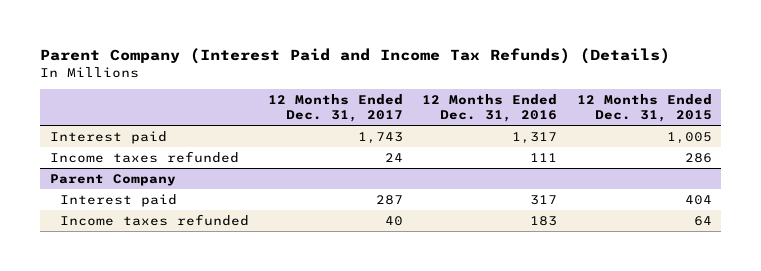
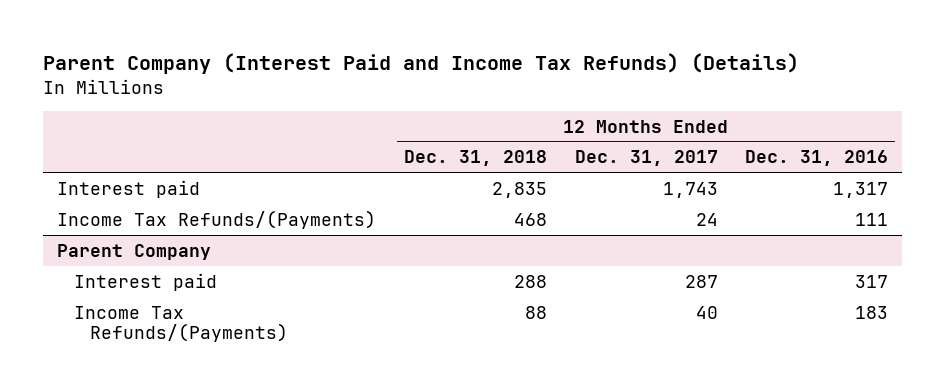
[576,94,712,123] 12 Months Ended Dec. 31, 2015 -> none
none -> [404,150,548,167] Dec. 31, 2018
[49,151,239,164] Income taxes refunded -> [57,209,377,229] Income Tax Refunds/(Payments)
[59,214,249,227] Income taxes refunded -> [73,305,289,343] Income Tax Refunds/(Payments)

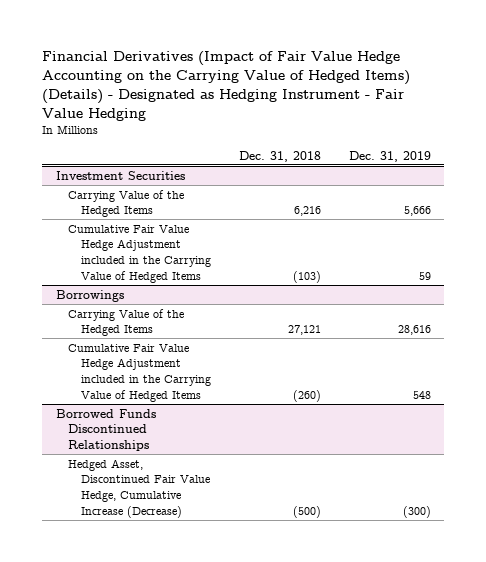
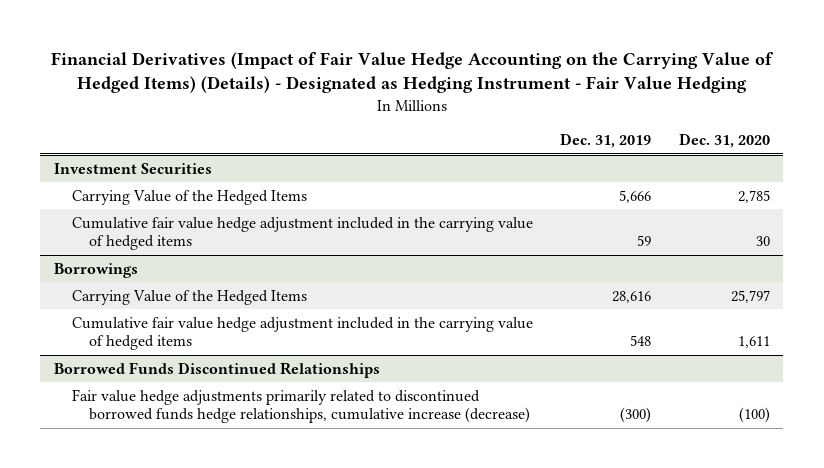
[238,150,321,162] Dec. 31, 2018 -> none
none -> [678,133,770,149] Dec. 31, 2020
[68,224,211,283] Cumulative Fair Value Hedge Adjustment included in the Carrying Value of Hedged Items -> [71,216,533,251] Cumulative fair value hedge adjustment included in the carrying value of hedged items
[68,343,211,402] Cumulative Fair Value Hedge Adjustment included in the Carrying Value of Hedged Items -> [71,316,533,351] Cumulative fair value hedge adjustment included in the carrying value of hedged items
[68,458,210,518] Hedged Asset, Discontinued Fair Value Hedge, Cumulative Increase (Decrease) -> [71,388,531,424] Fair value hedge adjustments primarily related to discontinued borrowed funds hedge relationships, cumulative increase (decrease)

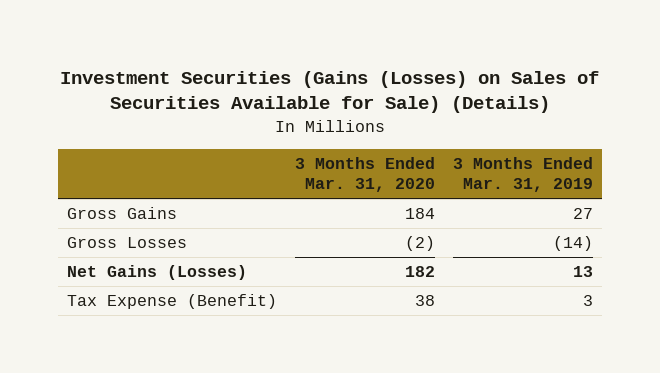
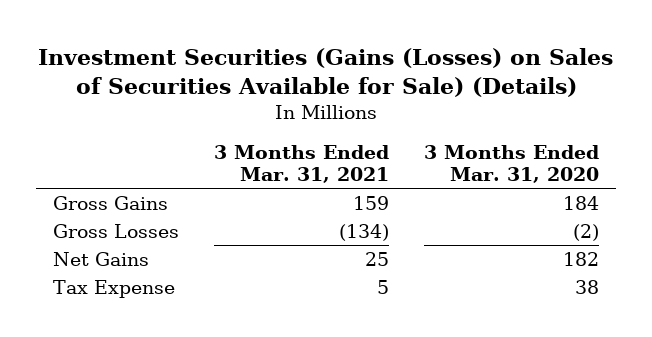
[453,156,594,192] 3 Months Ended Mar. 31, 2019 -> none
none -> [213,144,389,184] 3 Months Ended Mar. 31, 2021
[66,265,247,281] Net Gains (Losses) -> [53,251,150,266] Net Gains
[66,294,277,310] Tax Expense (Benefit) -> [53,279,176,298] Tax Expense

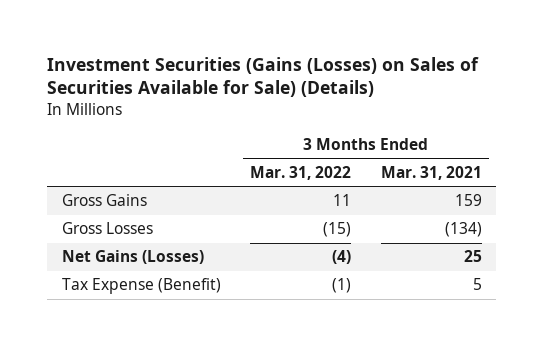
[423,144,599,184] 3 Months Ended Mar. 31, 2020 -> none
none -> [250,165,352,180] Mar. 31, 2022
[53,251,150,266] Net Gains -> [61,250,204,265] Net Gains (Losses)
[53,279,176,298] Tax Expense -> [61,278,221,295] Tax Expense (Benefit)

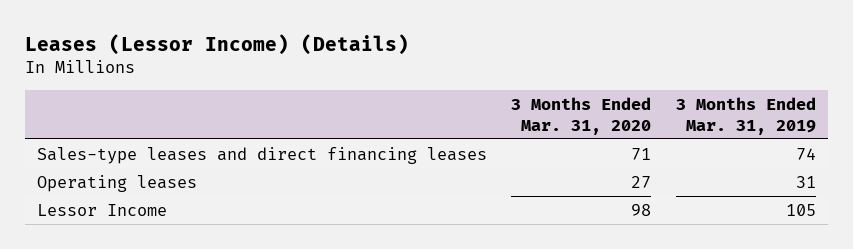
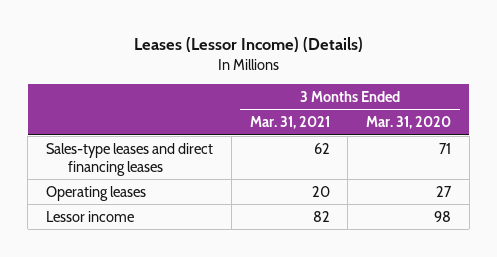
[675,96,816,135] 3 Months Ended Mar. 31, 2019 -> none
none -> [249,116,330,130] Mar. 31, 2021
[37,203,168,216] Lessor Income -> [46,210,135,222] Lessor income

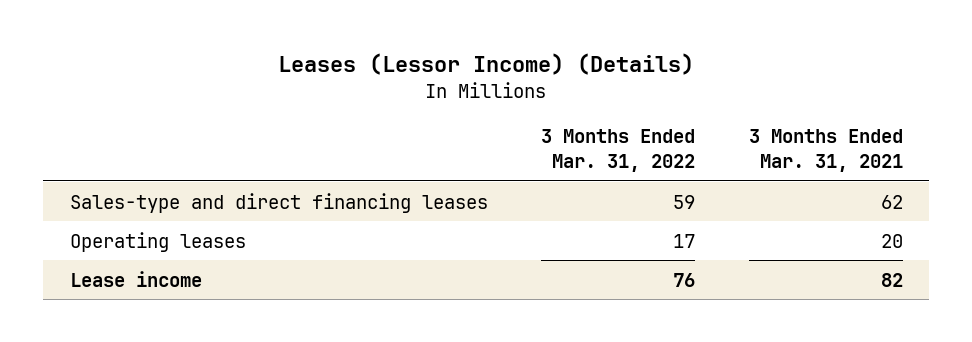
[366,116,452,130] Mar. 31, 2020 -> none
none -> [541,129,696,172] 3 Months Ended Mar. 31, 2022
[46,142,214,176] Sales-type leases and direct financing leases -> [69,192,488,213] Sales-type and direct financing leases
[46,210,135,222] Lessor income -> [69,270,202,287] Lease income

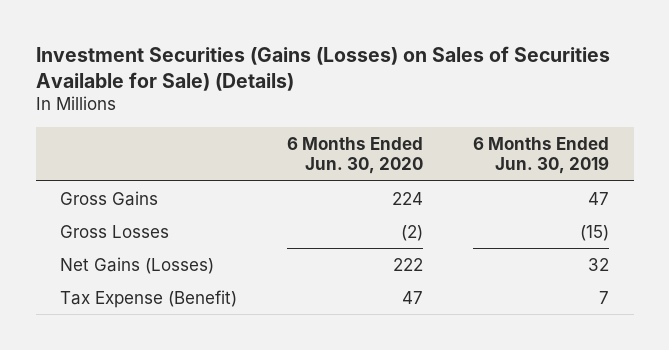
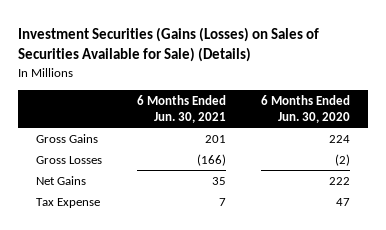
[472,136,609,175] 6 Months Ended Jun. 30, 2019 -> none
none -> [137,94,227,123] 6 Months Ended Jun. 30, 2021
[60,256,215,274] Net Gains (Losses) -> [35,175,86,185] Net Gains
[60,289,238,308] Tax Expense (Benefit) -> [35,197,100,208] Tax Expense

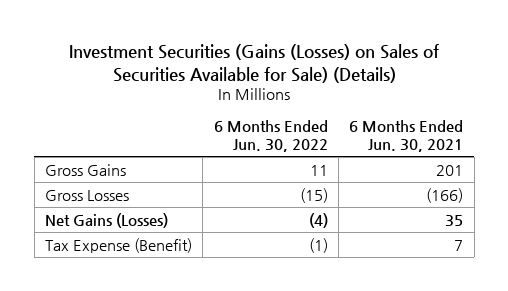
[261,94,351,123] 6 Months Ended Jun. 30, 2020 -> none
none -> [213,120,328,152] 6 Months Ended Jun. 30, 2022
[35,175,86,185] Net Gains -> [45,212,169,228] Net Gains (Losses)
[35,197,100,208] Tax Expense -> [45,237,193,253] Tax Expense (Benefit)

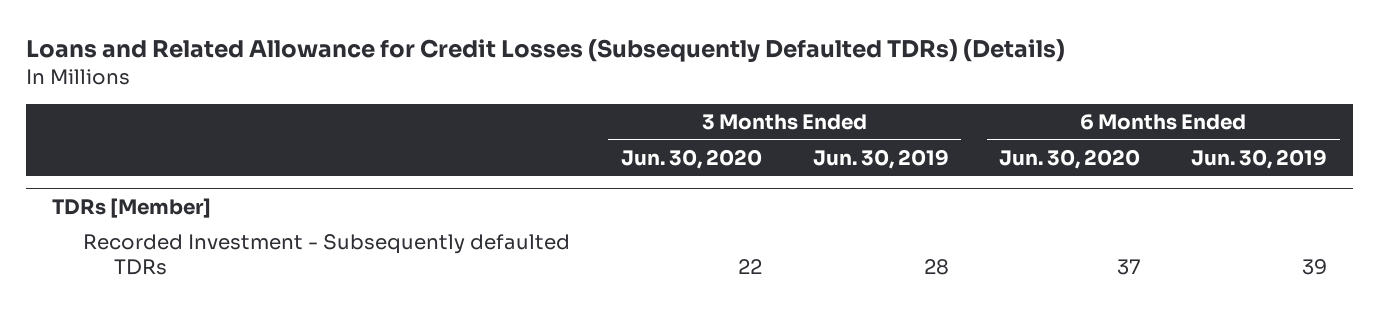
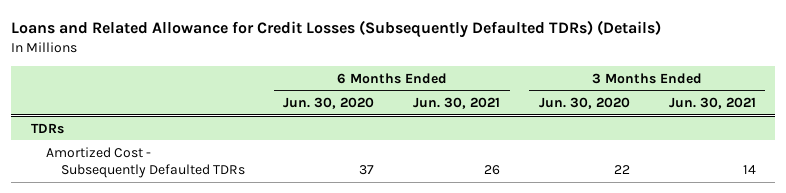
[812,148,949,169] Jun. 30, 2019 -> none
[1191,148,1328,169] Jun. 30, 2019 -> none
none -> [413,97,501,110] Jun. 30, 2021
none -> [668,97,756,110] Jun. 30, 2021
[51,197,211,218] TDRs [Member] -> [30,122,64,134] TDRs
[83,234,571,276] Recorded Investment - Subsequently defaulted TDRs -> [45,146,245,179] Amortized Cost - Subsequently Defaulted TDRs

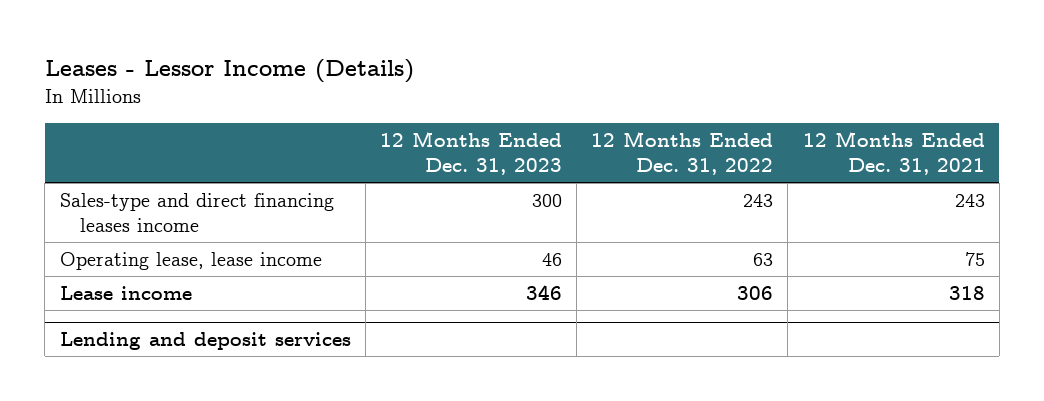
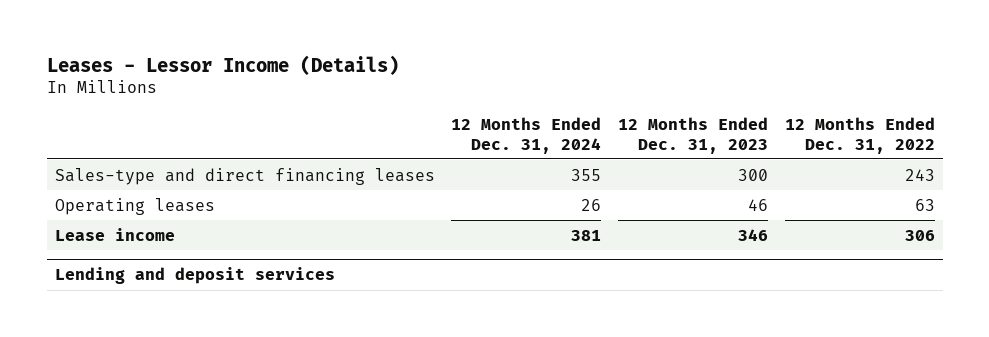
[802,131,985,176] 12 Months Ended Dec. 31, 2021 -> none
none -> [451,116,602,154] 12 Months Ended Dec. 31, 2024
[59,192,334,232] Sales-type and direct financing leases income -> [54,167,435,185] Sales-type and direct financing leases
[59,251,322,270] Operating lease, lease income -> [54,197,215,215] Operating leases

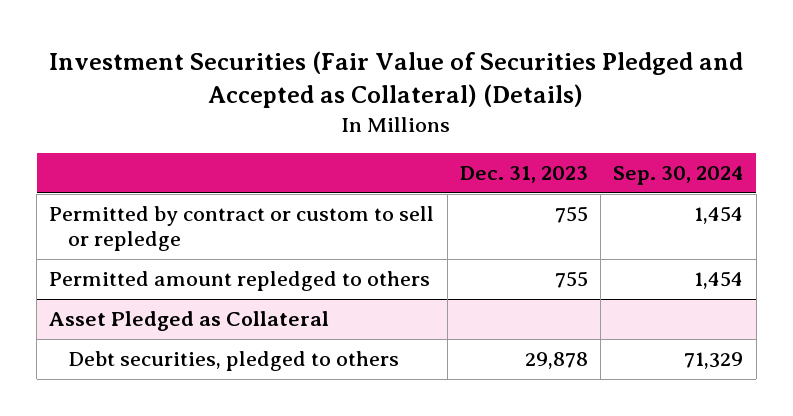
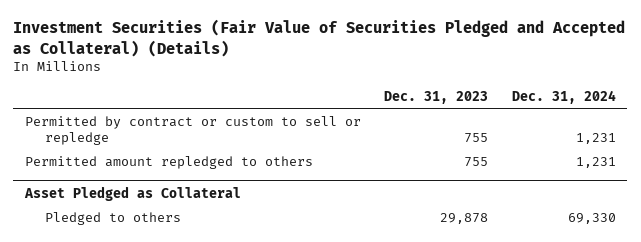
[613,166,744,186] Sep. 30, 2024 -> none
none -> [511,89,616,104] Dec. 31, 2024
[68,351,400,372] Debt securities, pledged to others -> [44,211,181,225] Pledged to others

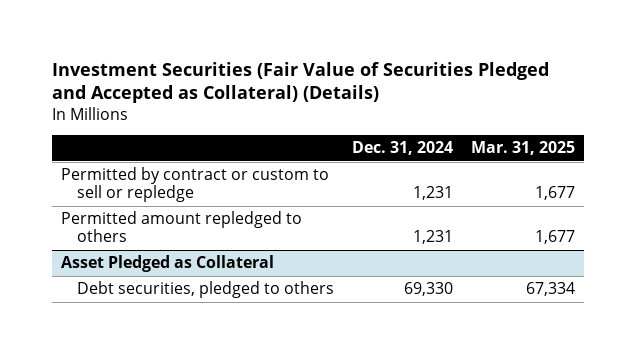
[384,90,489,104] Dec. 31, 2023 -> none
none -> [471,141,576,156] Mar. 31, 2025
[44,211,181,225] Pledged to others -> [76,281,334,299] Debt securities, pledged to others

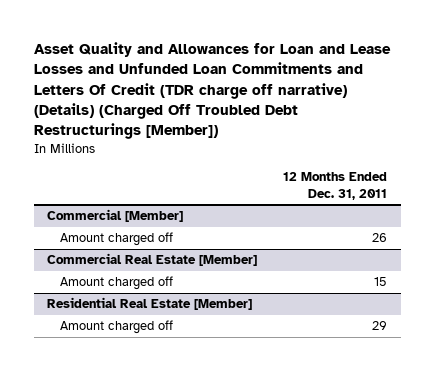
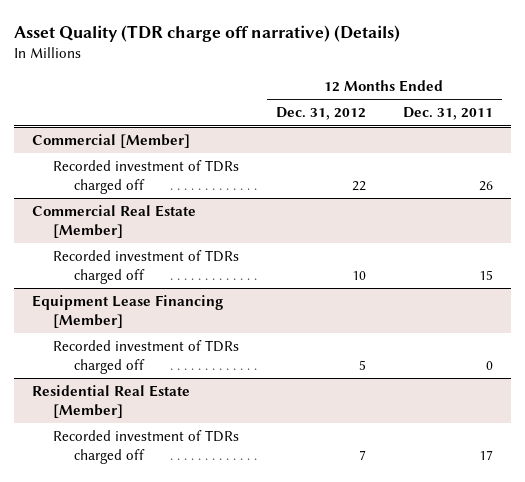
[34,42,392,139] Asset Quality and Allowances for Loan and Lease Losses and Unfunded Loan Commitments and Letters Of Credit (TDR charge off narrative) (Details) (Charged Off Troubled Debt Restructurings [Member]) -> [13,24,400,42] Asset Quality (TDR charge off narrative) (Details)
none -> [275,107,366,121] Dec. 31, 2012
[60,232,174,247] Amount charged off -> [53,160,240,194] Recorded investment of TDRs charged off
[60,276,174,291] Amount charged off -> [53,250,240,284] Recorded investment of TDRs charged off
none -> [32,295,224,328] Equipment Lease Financing [Member]
none -> [53,340,240,374] Recorded investment of TDRs charged off
[60,320,174,335] Amount charged off -> [53,430,240,464] Recorded investment of TDRs charged off
[372,321,388,331] 29 -> [478,449,493,460] 17

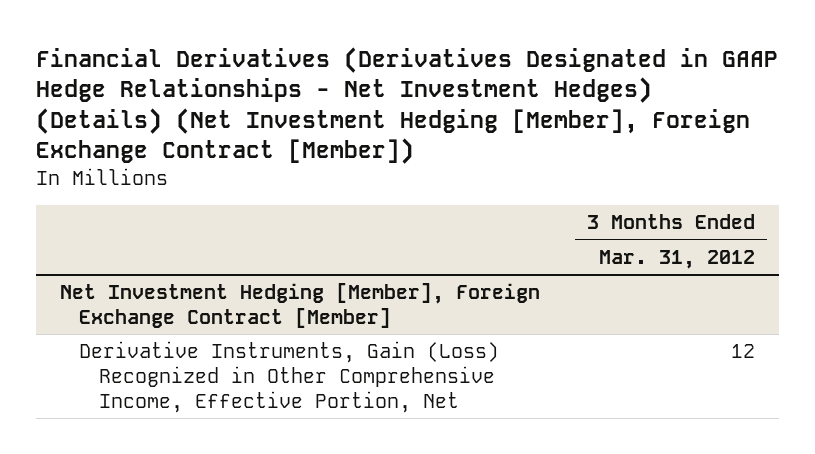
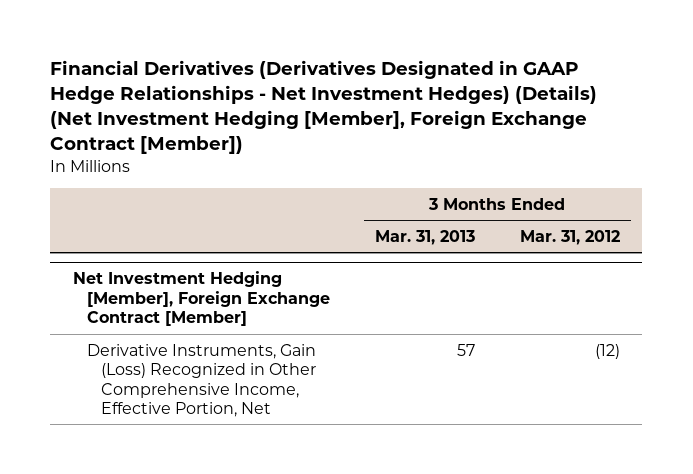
none -> [374,229,475,245] Mar. 31, 2013
[731,344,756,359] 12 -> [594,343,620,359] (12)

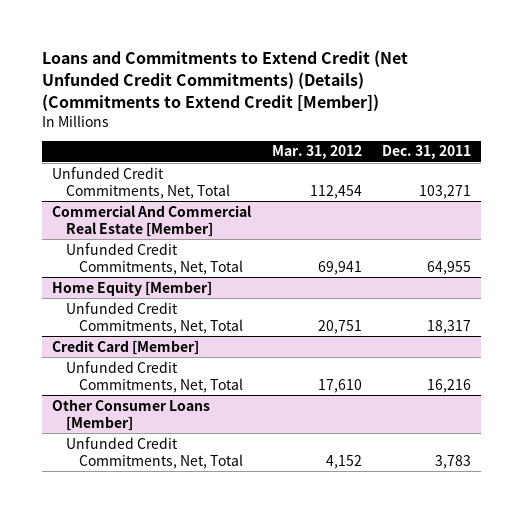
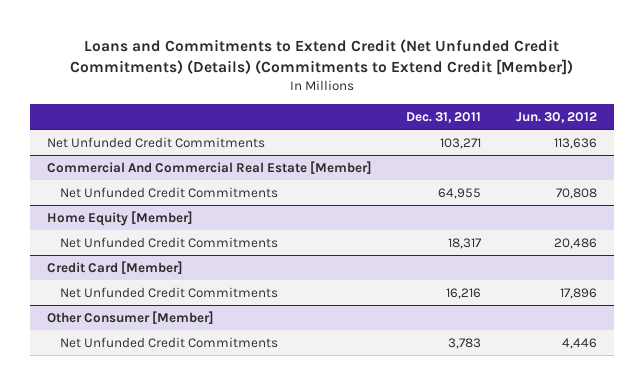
[271,145,362,160] Mar. 31, 2012 -> none
none -> [515,112,597,124] Jun. 30, 2012
[52,166,230,199] Unfunded Credit Commitments, Net, Total -> [46,136,265,148] Net Unfunded Credit Commitments
[65,242,243,275] Unfunded Credit Commitments, Net, Total -> [59,186,278,198] Net Unfunded Credit Commitments
[65,301,243,334] Unfunded Credit Commitments, Net, Total -> [59,236,278,248] Net Unfunded Credit Commitments
[65,360,243,393] Unfunded Credit Commitments, Net, Total -> [59,286,278,298] Net Unfunded Credit Commitments
[52,398,211,431] Other Consumer Loans [Member] -> [46,310,214,324] Other Consumer [Member]
[65,436,243,469] Unfunded Credit Commitments, Net, Total -> [59,336,278,348] Net Unfunded Credit Commitments

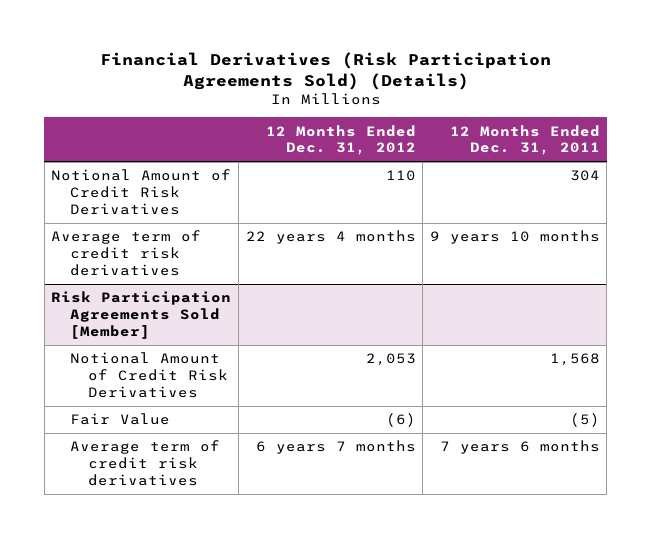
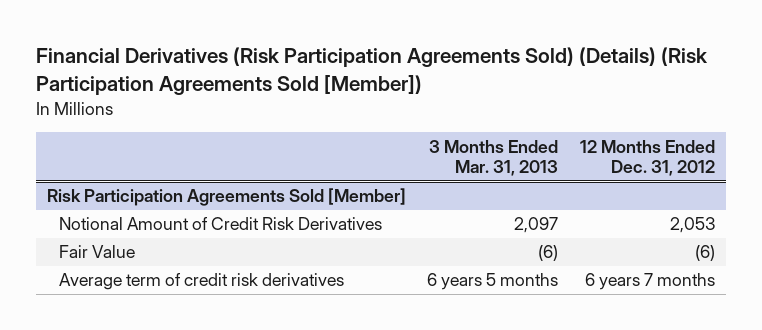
[99,52,551,90] Financial Derivatives (Risk Participation Agreements Sold) (Details) -> [36,47,709,95] Financial Derivatives (Risk Participation Agreements Sold) (Details) (Risk Participation Agreements Sold [Member])
[449,124,600,156] 12 Months Ended Dec. 31, 2011 -> none
none -> [429,139,559,177] 3 Months Ended Mar. 31, 2013
[51,169,232,215] Notional Amount of Credit Risk Derivatives -> none
[51,230,202,276] Average term of credit risk derivatives -> none

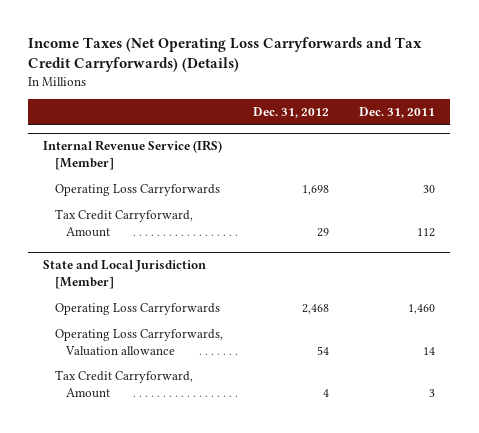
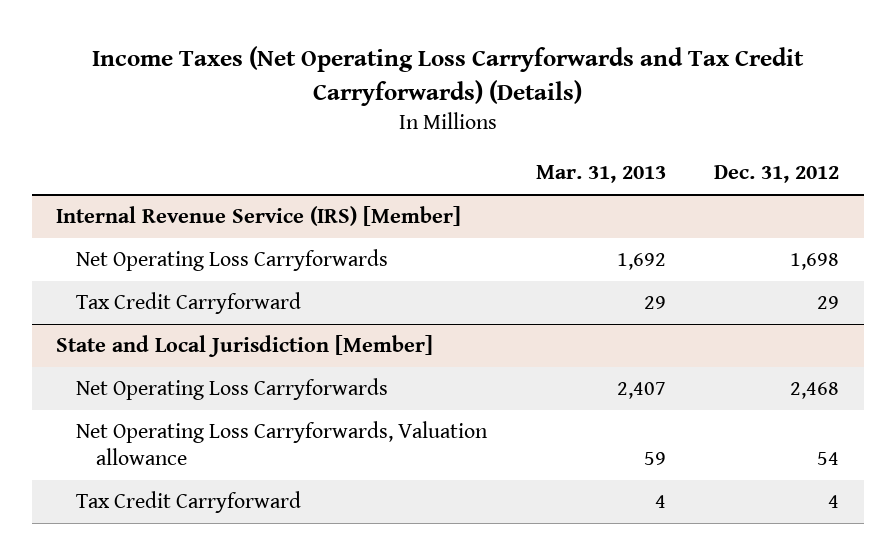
[359,106,436,118] Dec. 31, 2011 -> none
none -> [535,165,666,184] Mar. 31, 2013
[54,183,220,196] Operating Loss Carryforwards -> [76,249,389,272] Net Operating Loss Carryforwards
[54,208,193,237] Tax Credit Carryforward, Amount -> [76,292,302,315] Tax Credit Carryforward
[54,302,220,315] Operating Loss Carryforwards -> [76,378,389,401] Net Operating Loss Carryforwards
[54,328,223,356] Operating Loss Carryforwards, Valuation allowance -> [76,421,489,465] Net Operating Loss Carryforwards, Valuation allowance
[54,369,193,398] Tax Credit Carryforward, Amount -> [76,491,302,514] Tax Credit Carryforward

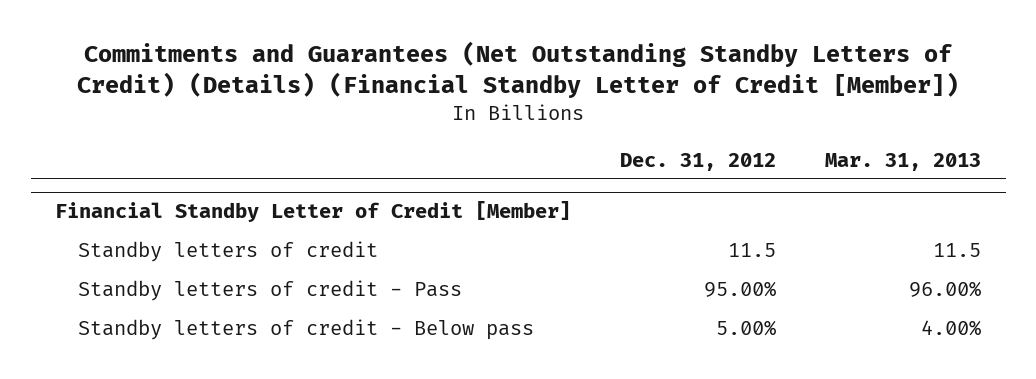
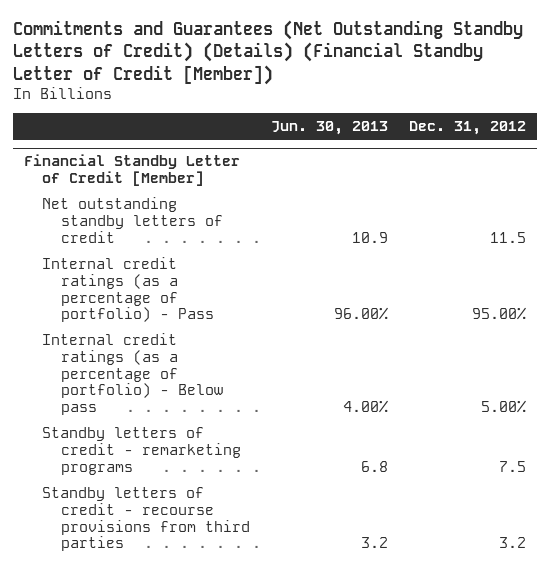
[825,152,982,171] Mar. 31, 2013 -> none
none -> [271,121,389,136] Jun. 30, 2013
[78,241,379,263] Standby letters of credit -> [42,197,223,243] Net outstanding standby letters of credit
[78,280,463,302] Standby letters of credit - Pass -> [42,257,214,323] Internal credit ratings (as a percentage of portfolio) - Pass
[78,319,535,341] Standby letters of credit - Below pass -> [42,333,223,415] Internal credit ratings (as a percentage of portfolio) - Below pass
none -> [42,427,241,475] Standby letters of credit - remarketing programs
none -> [42,487,250,552] Standby letters of credit - recourse provisions from third parties

